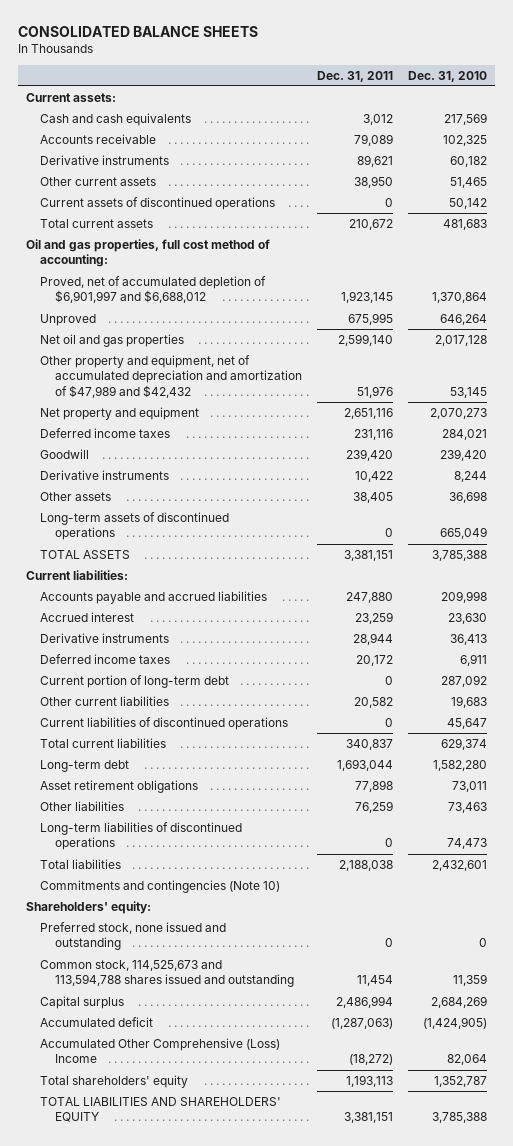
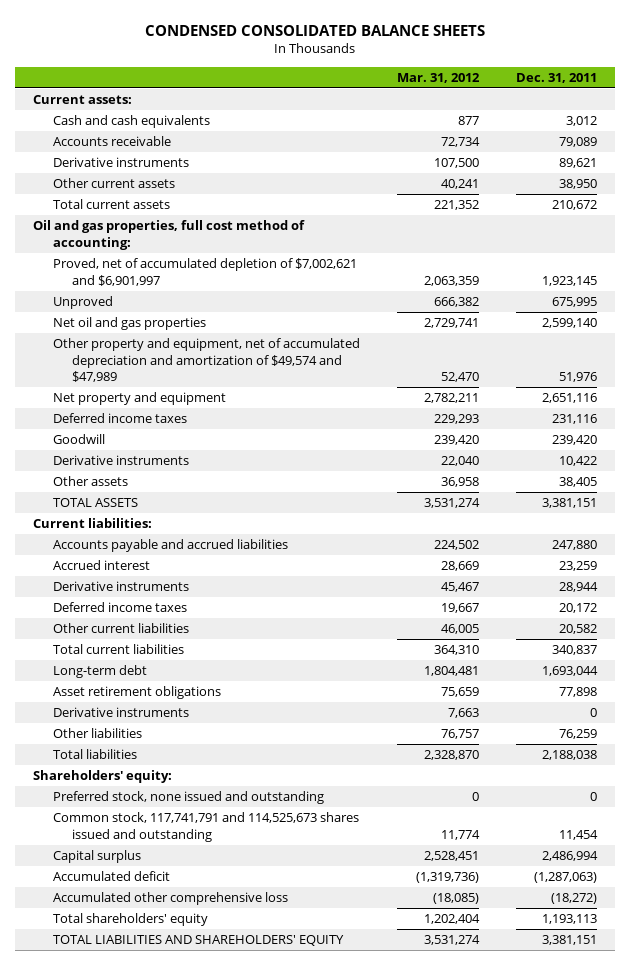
[18,25,259,37] CONSOLIDATED BALANCE SHEETS -> [144,24,485,36] CONDENSED CONSOLIDATED BALANCE SHEETS
[408,70,488,82] Dec. 31, 2010 -> none
none -> [396,72,480,83] Mar. 31, 2012
[40,196,276,210] Current assets of discontinued operations -> none
[40,275,267,304] Proved, net of accumulated depletion of $6,901,997 and $6,688,012 -> [52,258,357,286] Proved, net of accumulated depletion of $7,002,621 and $6,901,997
[40,354,302,398] Other property and equipment, net of accumulated depreciation and amortization of $47,989 and $42,432 -> [52,338,360,383] Other property and equipment, net of accumulated depreciation and amortization of $49,574 and $47,989
[40,511,230,541] Long-term assets of discontinued operations -> none
[40,674,230,688] Current portion of long-term debt -> none
[40,716,289,730] Current liabilities of discontinued operations -> none
none -> [52,707,189,718] Derivative instruments
[40,821,243,851] Long-term liabilities of discontinued operations -> none
[40,879,281,893] Commitments and contingencies (Note 10) -> none
[40,959,294,988] Common stock, 114,525,673 and 113,594,788 shares issued and outstanding -> [52,812,359,842] Common stock, 117,741,791 and 114,525,673 shares issued and outstanding
[40,1037,281,1064] Accumulated Other Comprehensive (Loss) Income -> [52,892,288,906] Accumulated other comprehensive loss

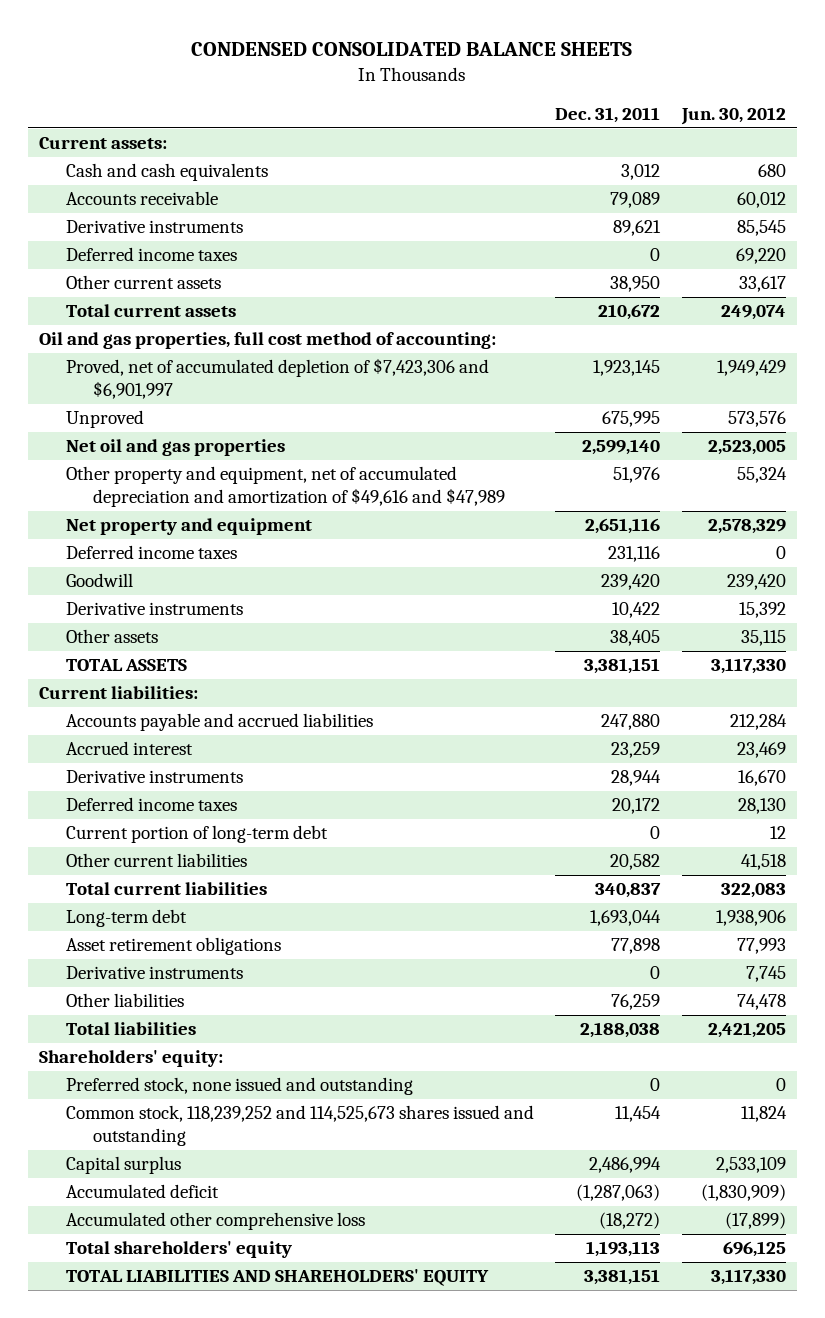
[396,72,480,83] Mar. 31, 2012 -> none
none -> [680,107,786,126] Jun. 30, 2012
none -> [65,247,237,262] Deferred income taxes
[52,258,357,286] Proved, net of accumulated depletion of $7,002,621 and $6,901,997 -> [65,358,489,400] Proved, net of accumulated depletion of $7,423,306 and $6,901,997
[52,338,360,383] Other property and equipment, net of accumulated depreciation and amortization of $49,574 and $47,989 -> [65,466,505,508] Other property and equipment, net of accumulated depreciation and amortization of $49,616 and $47,989
none -> [65,825,328,844] Current portion of long-term debt
[52,812,359,842] Common stock, 117,741,791 and 114,525,673 shares issued and outstanding -> [65,1105,534,1147] Common stock, 118,239,252 and 114,525,673 shares issued and outstanding

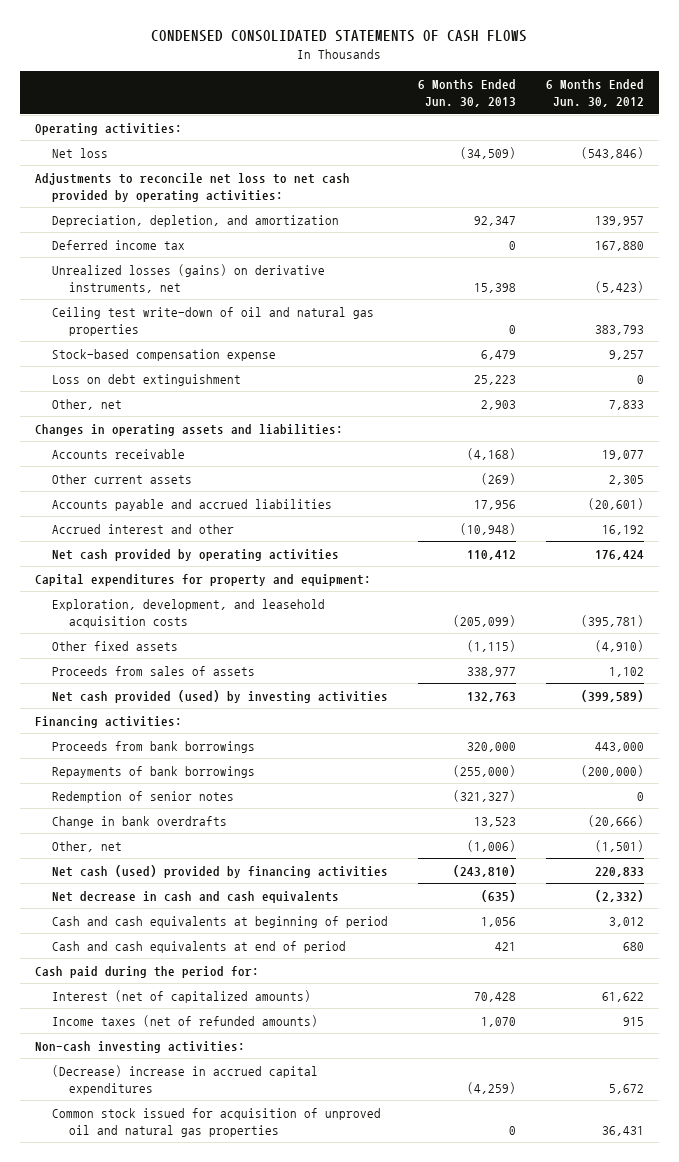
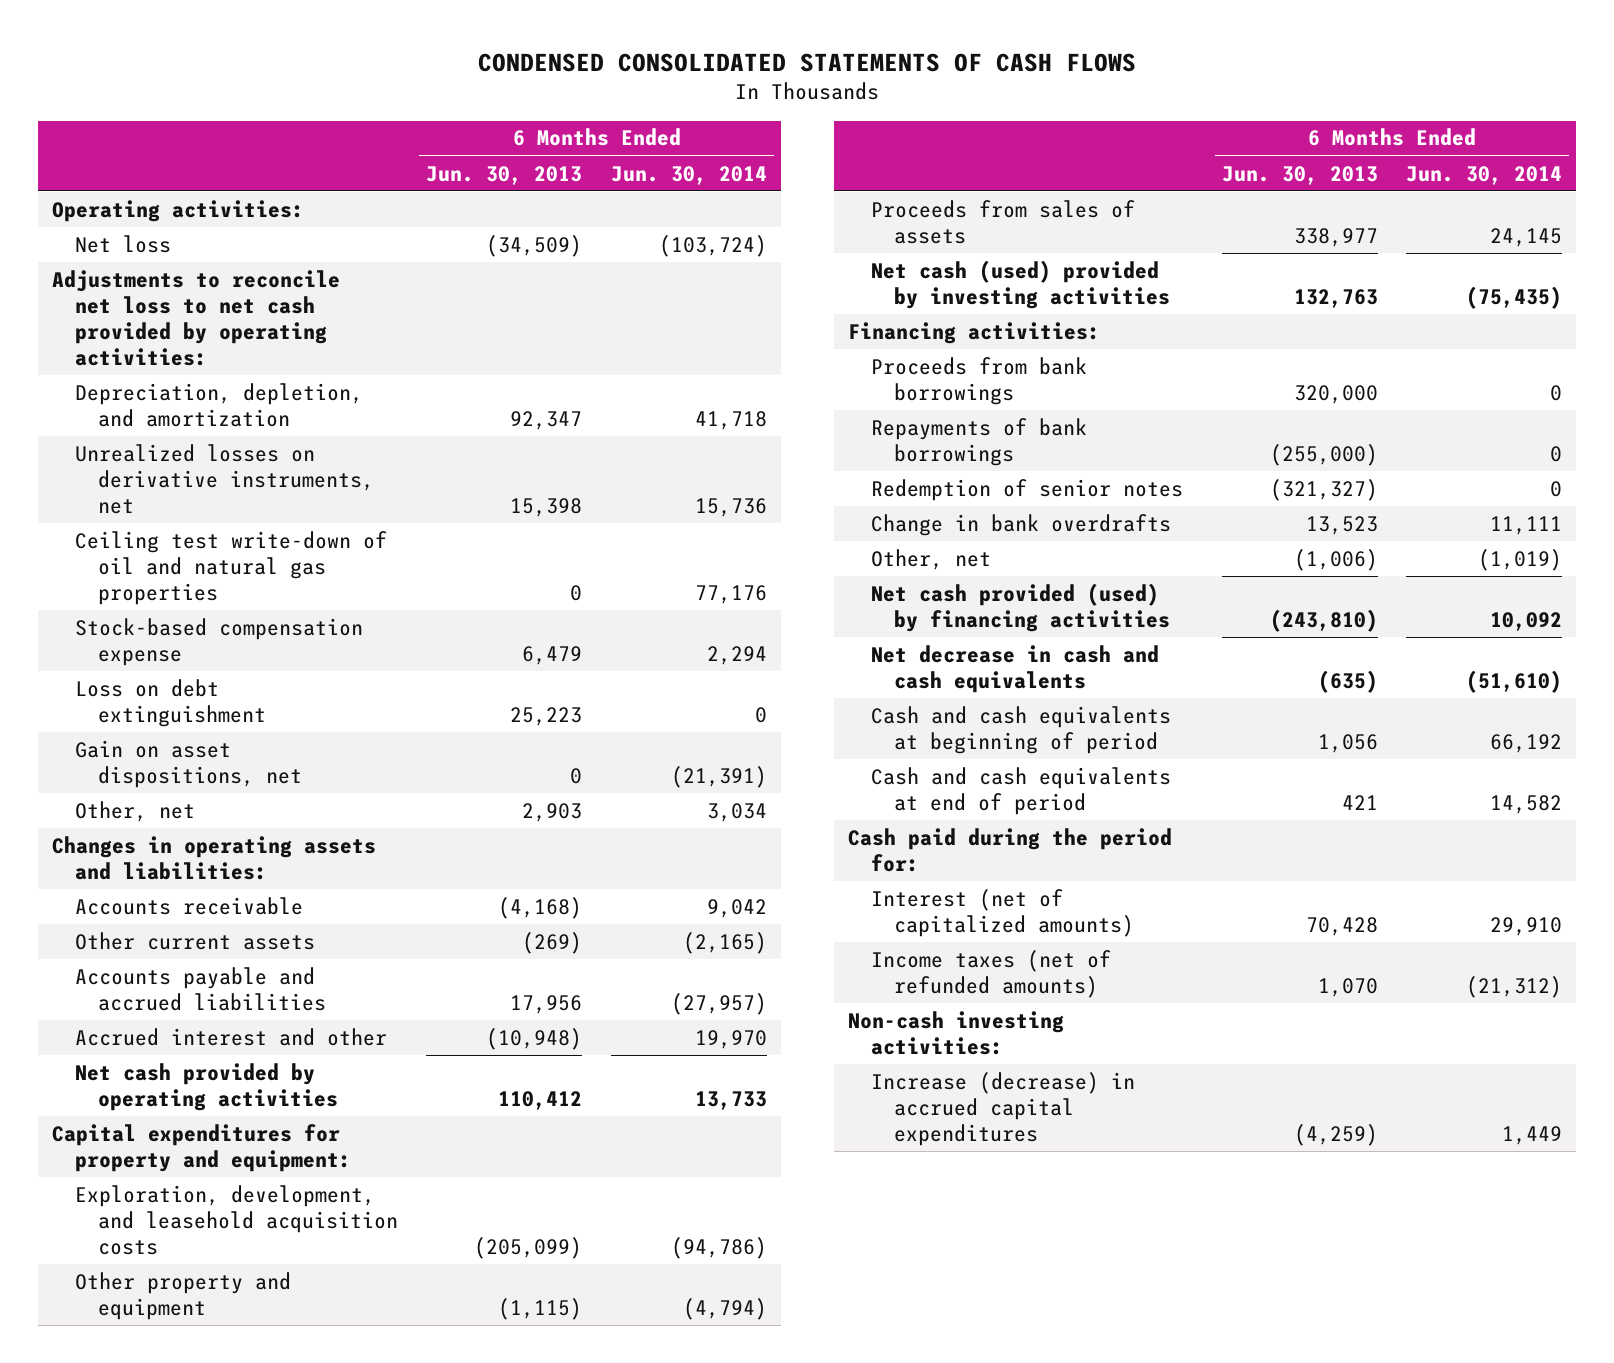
[545,79,644,108] 6 Months Ended Jun. 30, 2012 -> none
none -> [610,165,767,185] Jun. 30, 2014
[51,239,185,250] Deferred income tax -> none
[51,263,325,293] Unrealized losses (gains) on derivative instruments, net -> [75,443,375,514] Unrealized losses on derivative instruments, net
none -> [75,739,303,788] Gain on asset dispositions, net
[51,640,178,651] Other fixed assets -> [75,1271,292,1320] Other property and equipment
[51,689,388,703] Net cash provided (used) by investing activities -> [870,259,1170,309] Net cash (used) provided by investing activities
[51,864,388,878] Net cash (used) provided by financing activities -> [870,582,1170,632] Net cash provided (used) by financing activities
[51,1107,381,1137] Common stock issued for acquisition of unproved oil and natural gas properties -> none
[51,1064,318,1095] (Decrease) increase in accrued capital expenditures -> [870,1071,1135,1146] Increase (decrease) in accrued capital expenditures

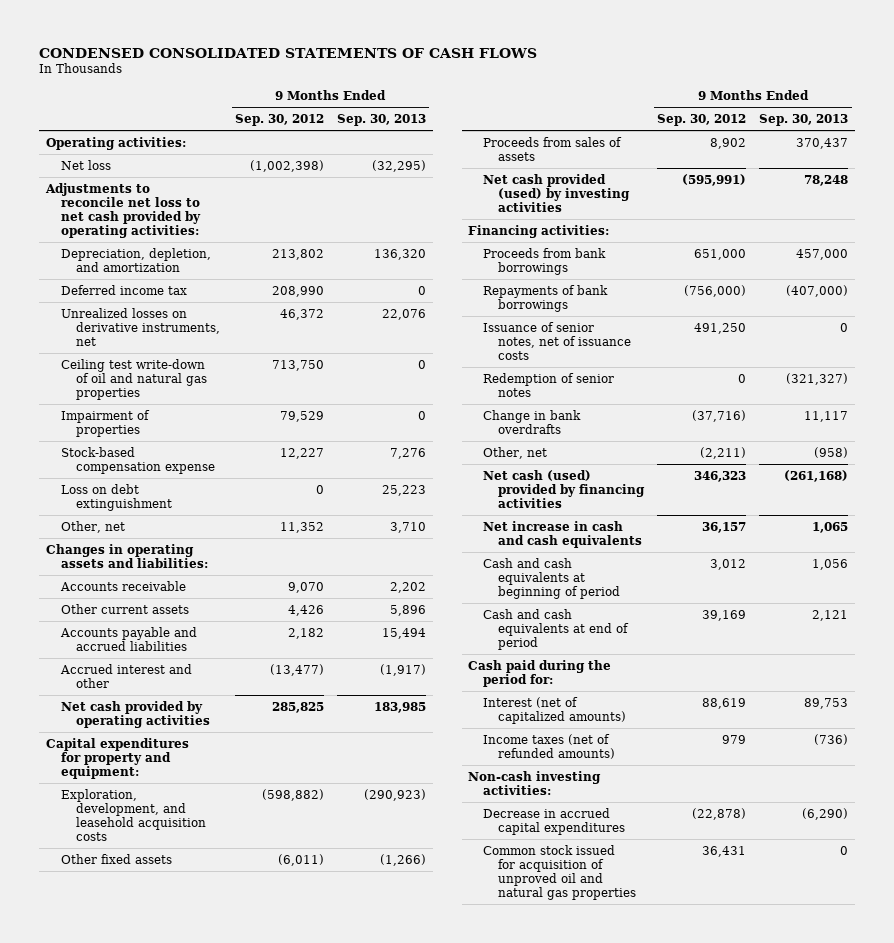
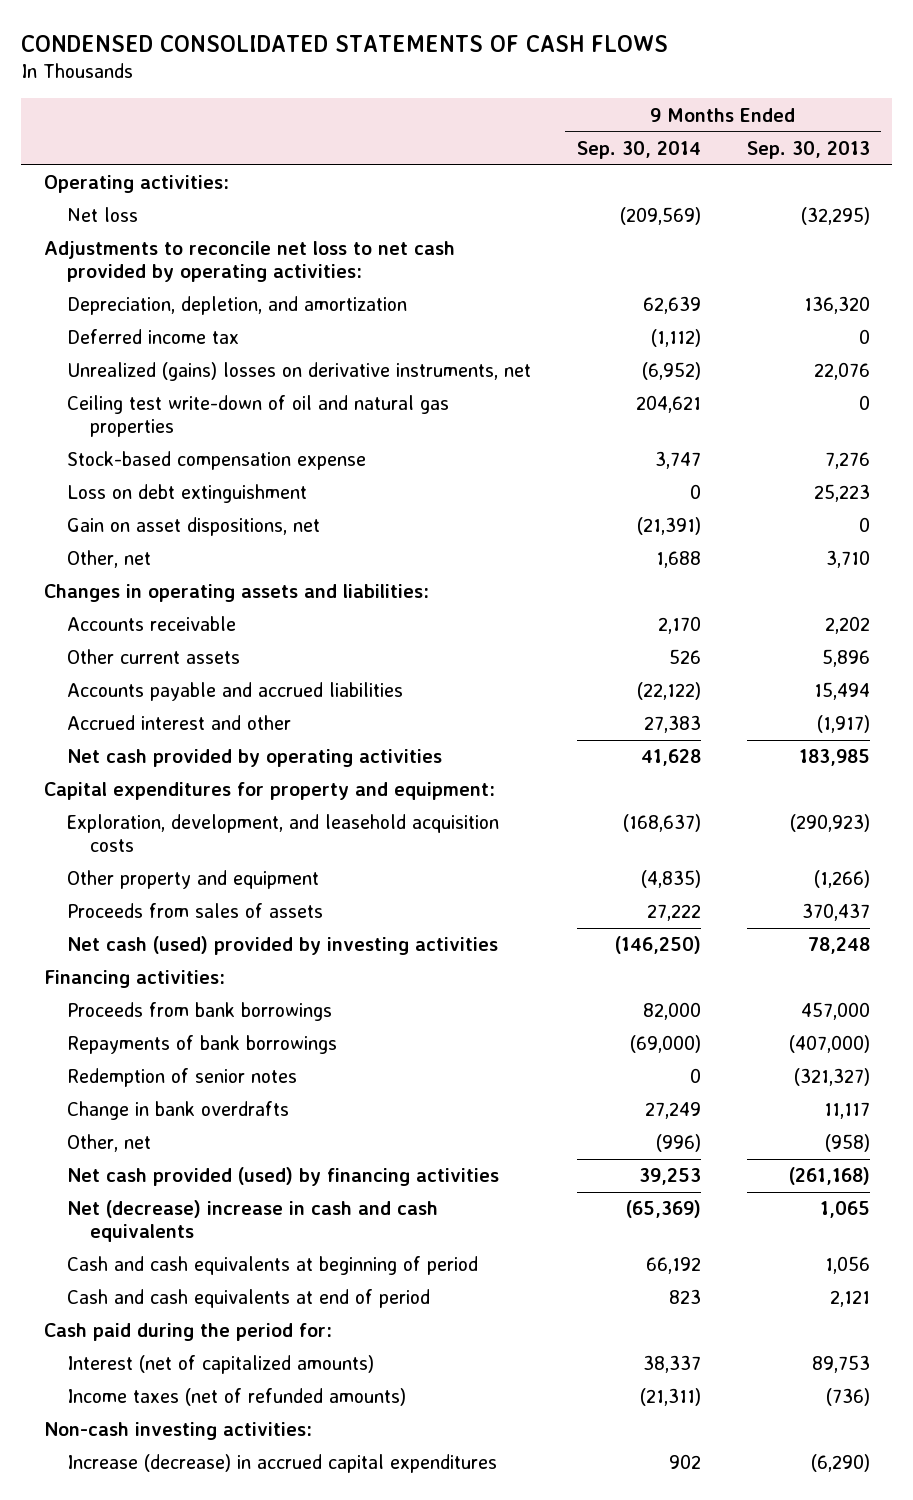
[234,114,324,127] Sep. 30, 2012 -> none
none -> [576,140,701,159] Sep. 30, 2014
[60,307,220,346] Unrealized losses on derivative instruments, net -> [66,362,531,382] Unrealized (gains) losses on derivative instruments, net
[60,409,150,437] Impairment of properties -> none
none -> [66,517,320,537] Gain on asset dispositions, net
[60,853,172,864] Other fixed assets -> [66,870,319,890] Other property and equipment
[483,173,630,212] Net cash provided (used) by investing activities -> [66,936,498,956] Net cash (used) provided by investing activities
[483,321,631,360] Issuance of senior notes, net of issuance costs -> none
[483,469,645,508] Net cash (used) provided by financing activities -> [66,1167,499,1187] Net cash provided (used) by financing activities
[483,520,642,548] Net increase in cash and cash equivalents -> [66,1200,438,1243] Net (decrease) increase in cash and cash equivalents
[483,844,636,901] Common stock issued for acquisition of unproved oil and natural gas properties -> none
[483,807,625,835] Decrease in accrued capital expenditures -> [66,1454,497,1474] Increase (decrease) in accrued capital expenditures

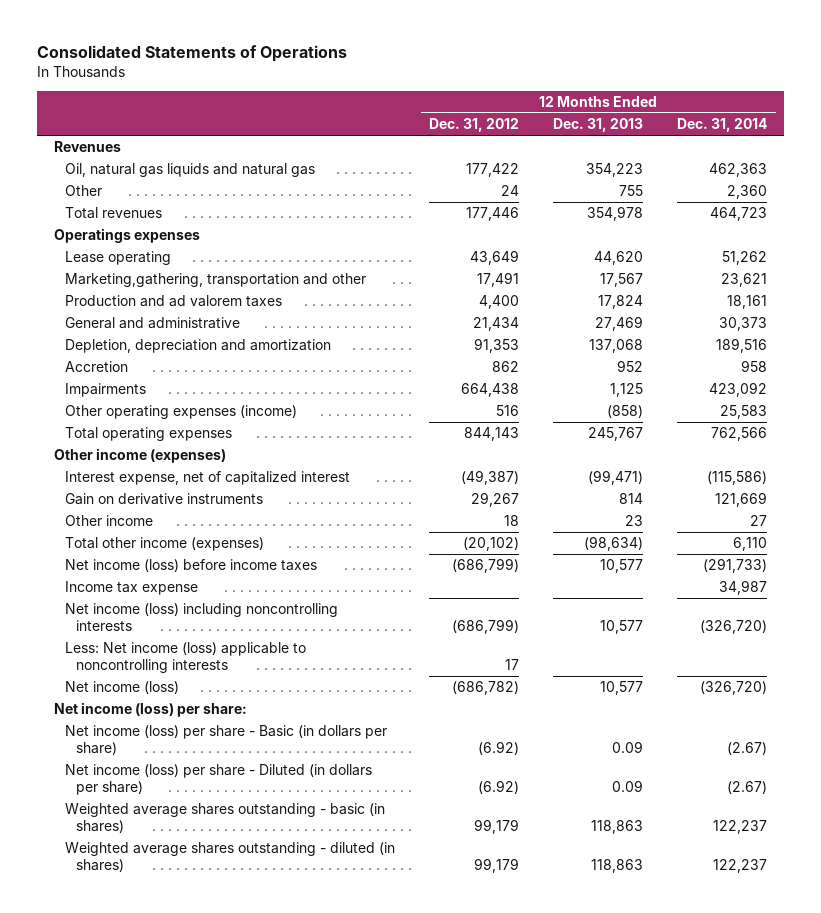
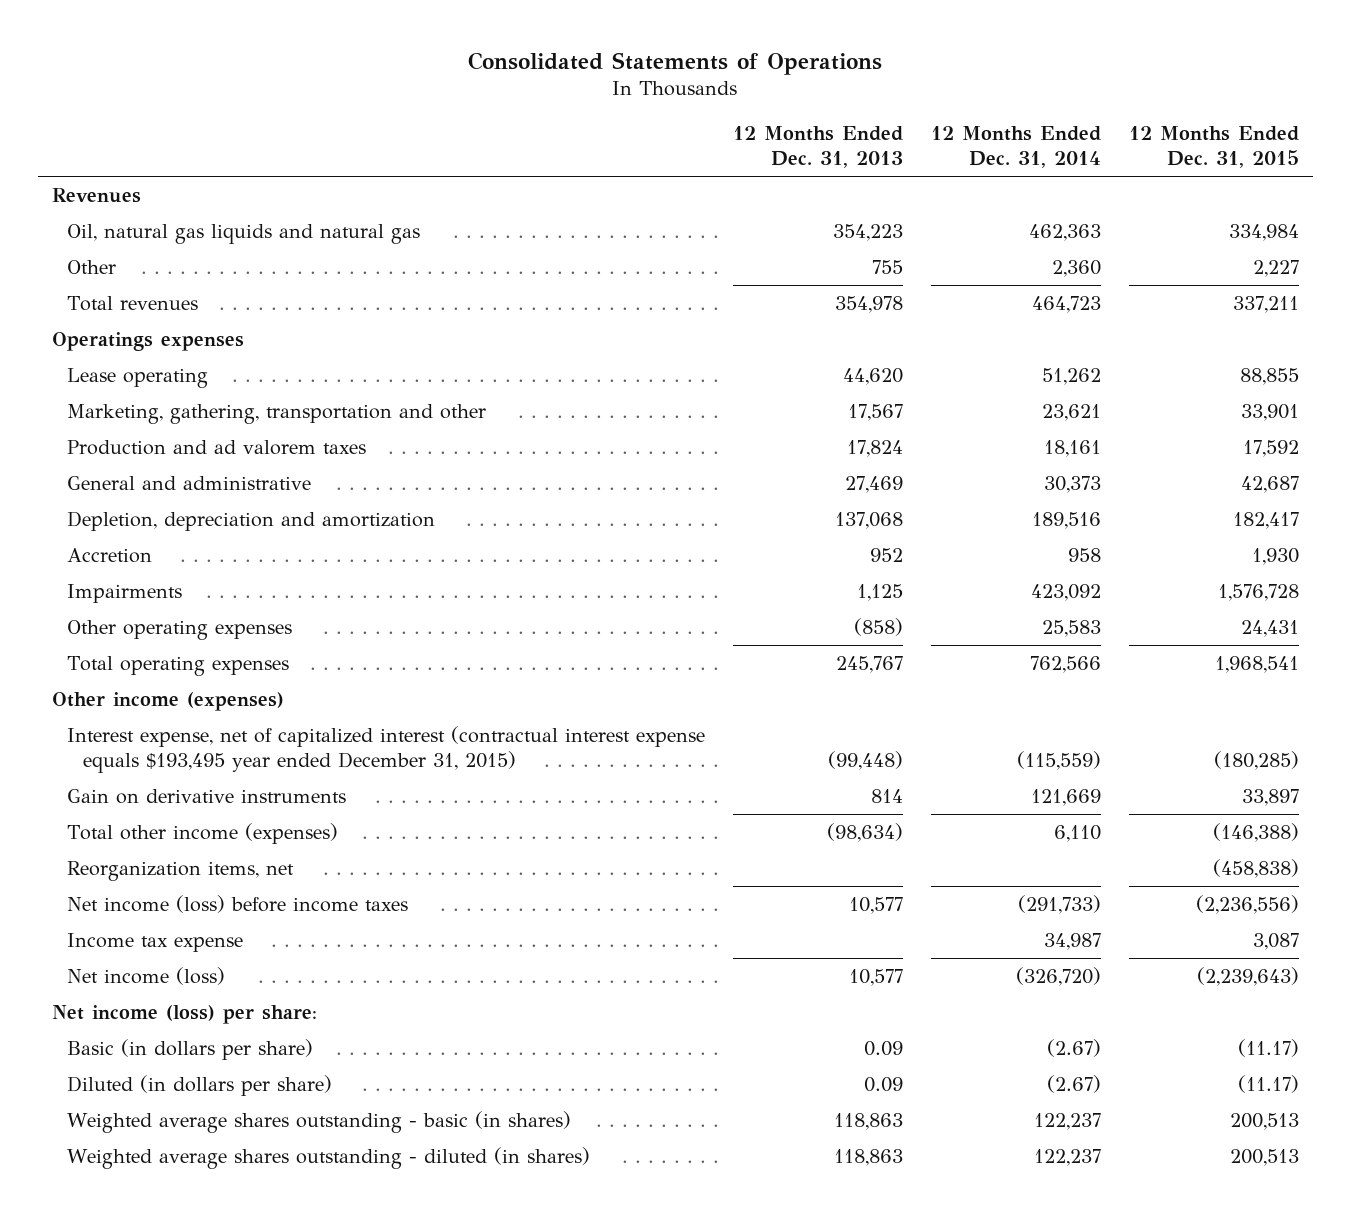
[429,118,520,133] Dec. 31, 2012 -> none
none -> [1128,126,1299,168] 12 Months Ended Dec. 31, 2015
[65,273,367,288] Marketing,gathering, transportation and other -> [67,403,487,424] Marketing, gathering, transportation and other
[65,405,298,420] Other operating expenses (income) -> [67,619,293,640] Other operating expenses
[65,471,351,486] Interest expense, net of capitalized interest -> [67,725,706,773] Interest expense, net of capitalized interest (contractual interest expense equals $193,495 year ended December 31, 2015)
[588,470,644,486] (99,471) -> [828,750,904,770] (99,448)
[707,471,768,486] (115,586) -> [1017,750,1102,770] (115,559)
[65,515,154,527] Other income -> none
none -> [67,860,295,881] Reorganization items, net
[65,603,339,632] Net income (loss) including noncontrolling interests -> none
[65,642,307,674] Less: Net income (loss) applicable to noncontrolling interests -> none
[65,725,388,756] Net income (loss) per share - Basic (in dollars per share) -> [67,1038,314,1060] Basic (in dollars per share)
[65,764,373,796] Net income (loss) per share - Diluted (in dollars per share) -> [67,1074,333,1096] Diluted (in dollars per share)

